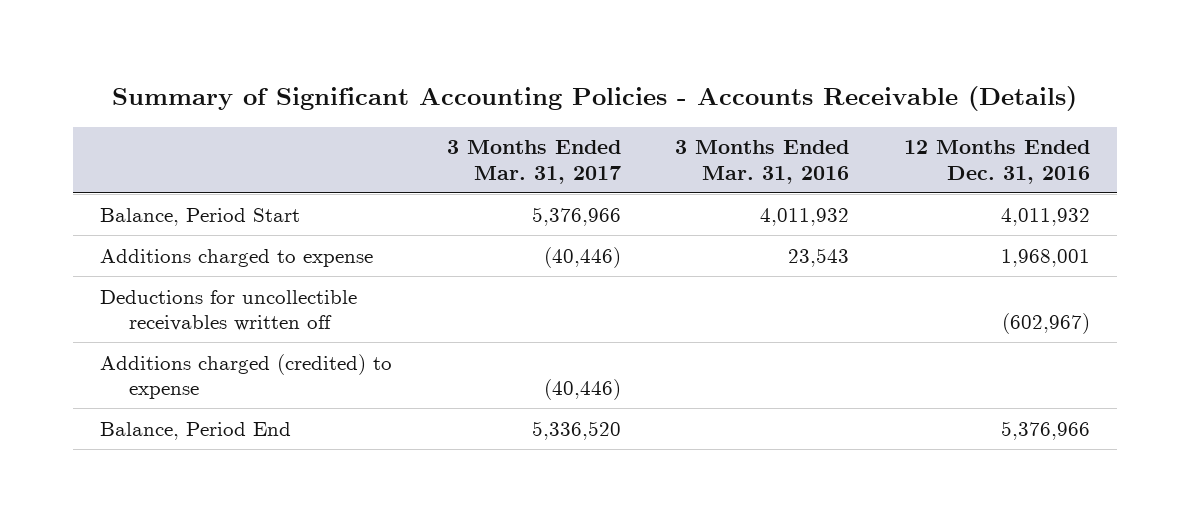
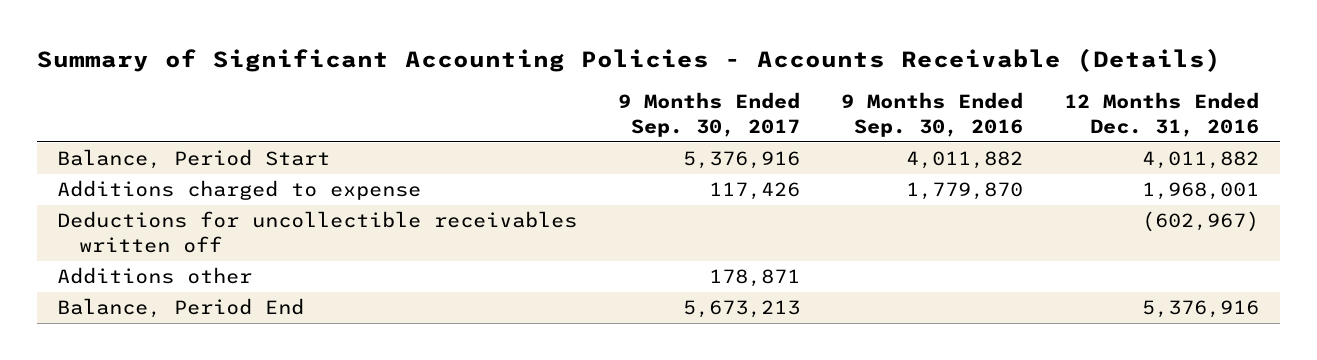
[446,140,621,184] 3 Months Ended Mar. 31, 2017 -> none
[675,140,850,184] 3 Months Ended Mar. 31, 2016 -> none
none -> [618,92,801,137] 9 Months Ended Sep. 30, 2017
none -> [841,92,1024,137] 9 Months Ended Sep. 30, 2016
[1001,207,1091,226] 4,011,932 -> [1142,151,1260,170] 4,011,882
[99,353,392,400] Additions charged (credited) to expense -> none
none -> [57,267,253,285] Additions other
[1001,420,1091,440] 5,376,966 -> [1142,300,1260,319] 5,376,916

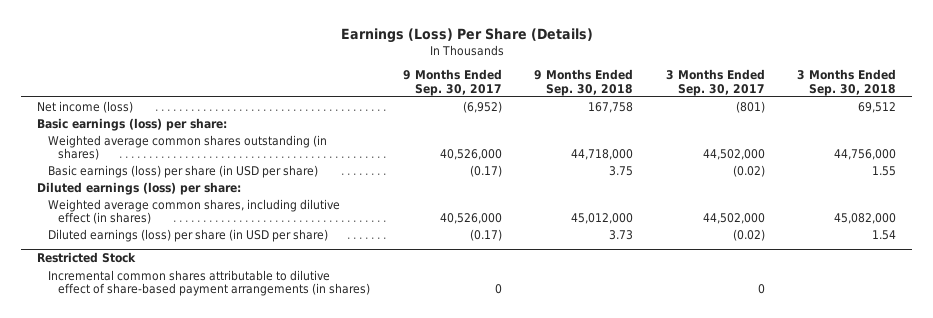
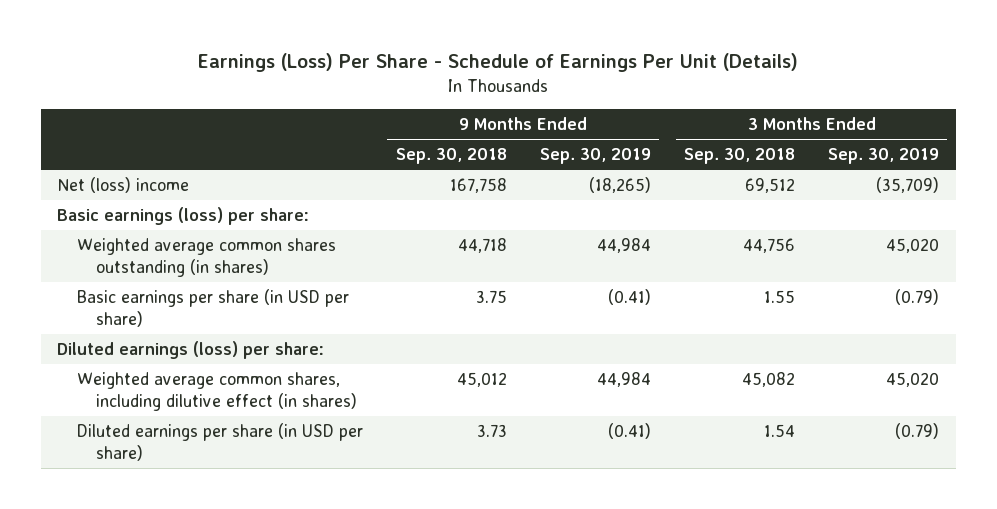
[340,28,593,44] Earnings (Loss) Per Share (Details) -> [198,53,799,73] Earnings (Loss) Per Share - Schedule of Earnings Per Unit (Details)
[402,69,502,96] 9 Months Ended Sep. 30, 2017 -> none
[665,69,765,96] 3 Months Ended Sep. 30, 2017 -> none
none -> [539,148,651,165] Sep. 30, 2019
none -> [828,148,940,165] Sep. 30, 2019
[37,100,134,113] Net income (loss) -> [57,176,190,193] Net (loss) income
[571,149,634,161] 44,718,000 -> [457,237,507,253] 44,718
[834,149,897,161] 44,756,000 -> [743,237,796,253] 44,756
[47,164,318,178] Basic earnings (loss) per share (in USD per share) -> [76,288,349,328] Basic earnings per share (in USD per share)
[37,252,137,264] Restricted Stock -> none
[47,269,371,297] Incremental common shares attributable to dilutive effect of share-based payment arrangements (in shares) -> none
[571,213,634,225] 45,012,000 -> [456,371,507,387] 45,012
[834,213,897,225] 45,082,000 -> [742,371,796,387] 45,082
[47,228,328,242] Diluted earnings (loss) per share (in USD per share) -> [76,422,363,462] Diluted earnings per share (in USD per share)

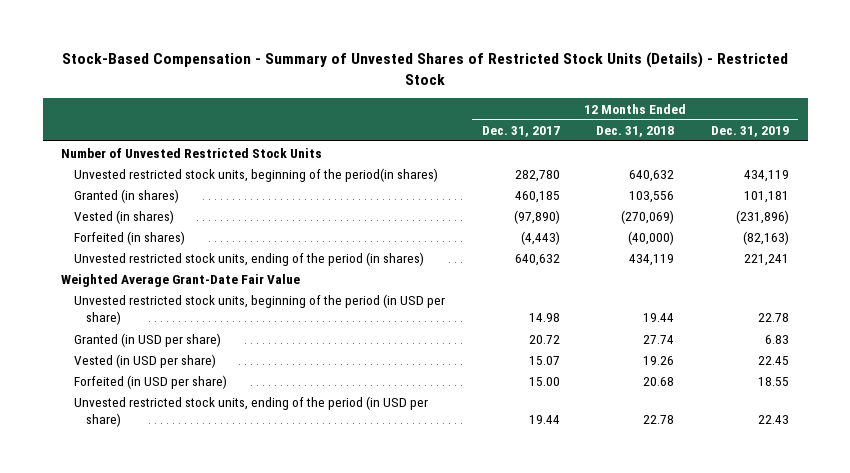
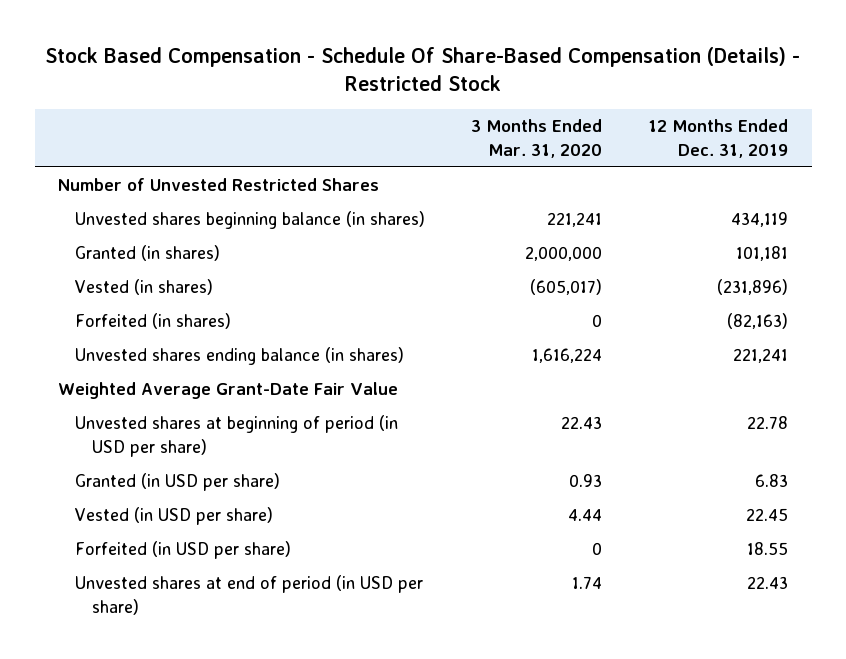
[62,51,789,85] Stock-Based Compensation - Summary of Unvested Shares of Restricted Stock Units (Details) - Restricted Stock -> [45,46,801,91] Stock Based Compensation - Schedule Of Share-Based Compensation (Details) - Restricted Stock
[481,126,560,138] Dec. 31, 2017 -> none
[596,126,675,138] Dec. 31, 2018 -> none
none -> [471,119,603,158] 3 Months Ended Mar. 31, 2020
[61,147,323,158] Number of Unvested Restricted Stock Units -> [57,178,379,192] Number of Unvested Restricted Shares
[73,167,438,182] Unvested restricted stock units, beginning of the period(in shares) -> [74,211,425,230] Unvested shares beginning balance (in shares)
[73,251,424,266] Unvested restricted stock units, ending of the period (in shares) -> [74,347,404,366] Unvested shares ending balance (in shares)
[73,293,445,325] Unvested restricted stock units, beginning of the period (in USD per share) -> [74,415,398,457] Unvested shares at beginning of period (in USD per share)
[73,395,428,427] Unvested restricted stock units, ending of the period (in USD per share) -> [74,575,423,615] Unvested shares at end of period (in USD per share)

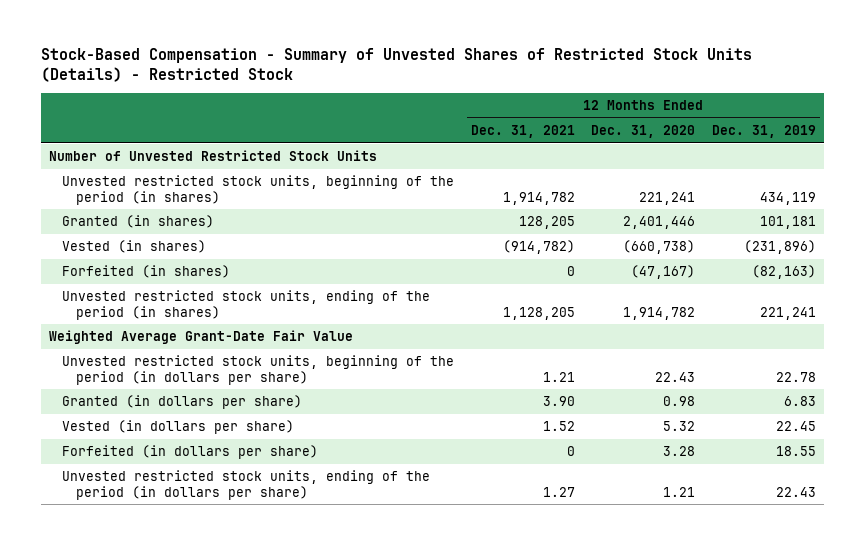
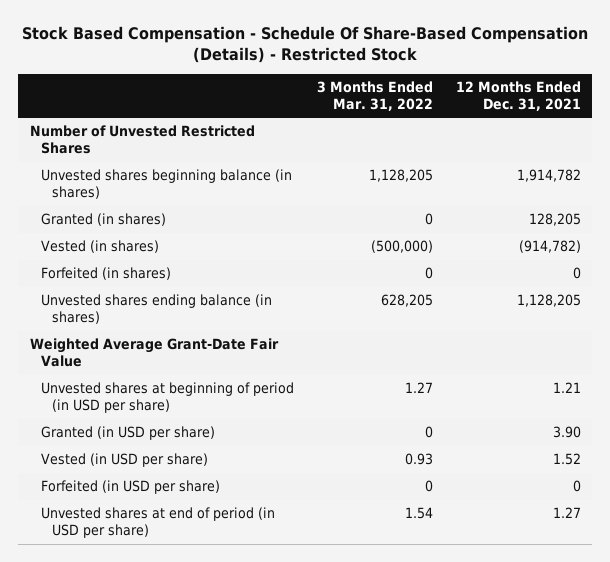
[40,48,752,83] Stock-Based Compensation - Summary of Unvested Shares of Restricted Stock Units (Details) - Restricted Stock -> [22,26,589,64] Stock Based Compensation - Schedule Of Share-Based Compensation (Details) - Restricted Stock
[591,125,696,139] Dec. 31, 2020 -> none
[711,125,816,139] Dec. 31, 2019 -> none
none -> [316,81,433,112] 3 Months Ended Mar. 31, 2022
[48,150,377,162] Number of Unvested Restricted Stock Units -> [29,125,255,155] Number of Unvested Restricted Shares
[62,175,455,205] Unvested restricted stock units, beginning of the period (in shares) -> [40,169,292,200] Unvested shares beginning balance (in shares)
[62,290,431,320] Unvested restricted stock units, ending of the period (in shares) -> [40,294,272,325] Unvested shares ending balance (in shares)
[62,355,455,385] Unvested restricted stock units, beginning of the period (in dollars per share) -> [40,382,294,414] Unvested shares at beginning of period (in USD per share)
[62,395,303,410] Granted (in dollars per share) -> [40,426,215,441] Granted (in USD per share)
[62,420,295,435] Vested (in dollars per share) -> [40,453,208,468] Vested (in USD per share)
[62,445,319,460] Forfeited (in dollars per share) -> [40,480,220,495] Forfeited (in USD per share)
[62,470,431,500] Unvested restricted stock units, ending of the period (in dollars per share) -> [40,507,275,539] Unvested shares at end of period (in USD per share)

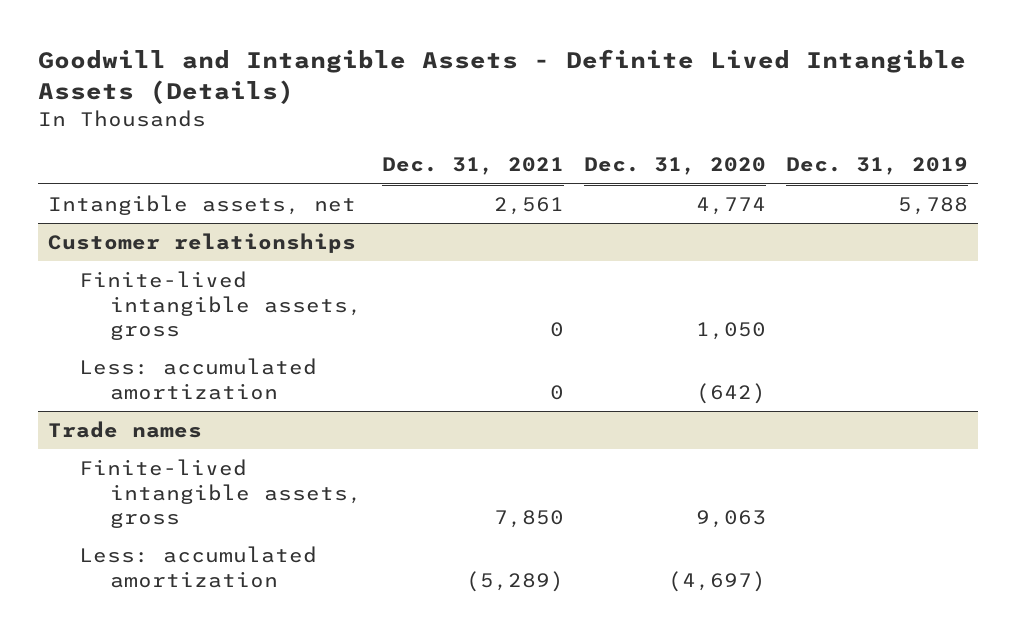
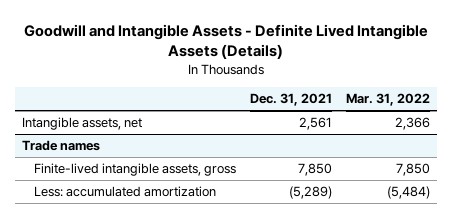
[583,157,766,176] Dec. 31, 2020 -> none
[785,157,968,176] Dec. 31, 2019 -> none
none -> [345,93,430,107] Mar. 31, 2022
[47,233,356,254] Customer relationships -> none
[79,271,363,341] Finite-lived intangible assets, gross -> none
[79,358,318,400] Less: accumulated amortization -> none

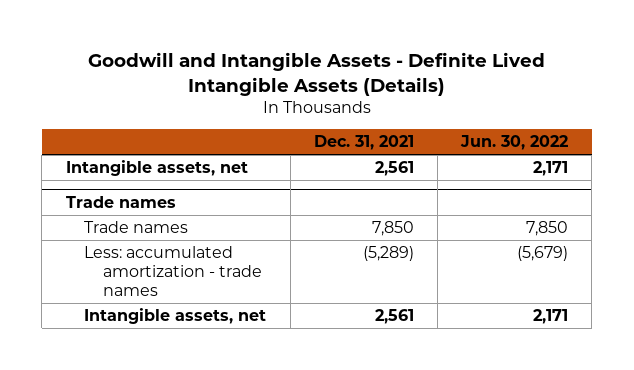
[345,93,430,107] Mar. 31, 2022 -> none
none -> [460,135,569,151] Jun. 30, 2022
[34,163,237,177] Finite-lived intangible assets, gross -> [84,221,189,234] Trade names
[34,186,217,198] Less: accumulated amortization -> [84,246,263,297] Less: accumulated amortization - trade names
none -> [84,308,267,325] Intangible assets, net

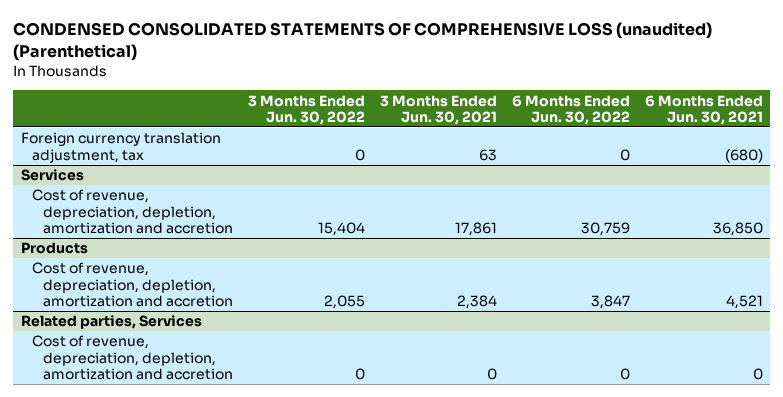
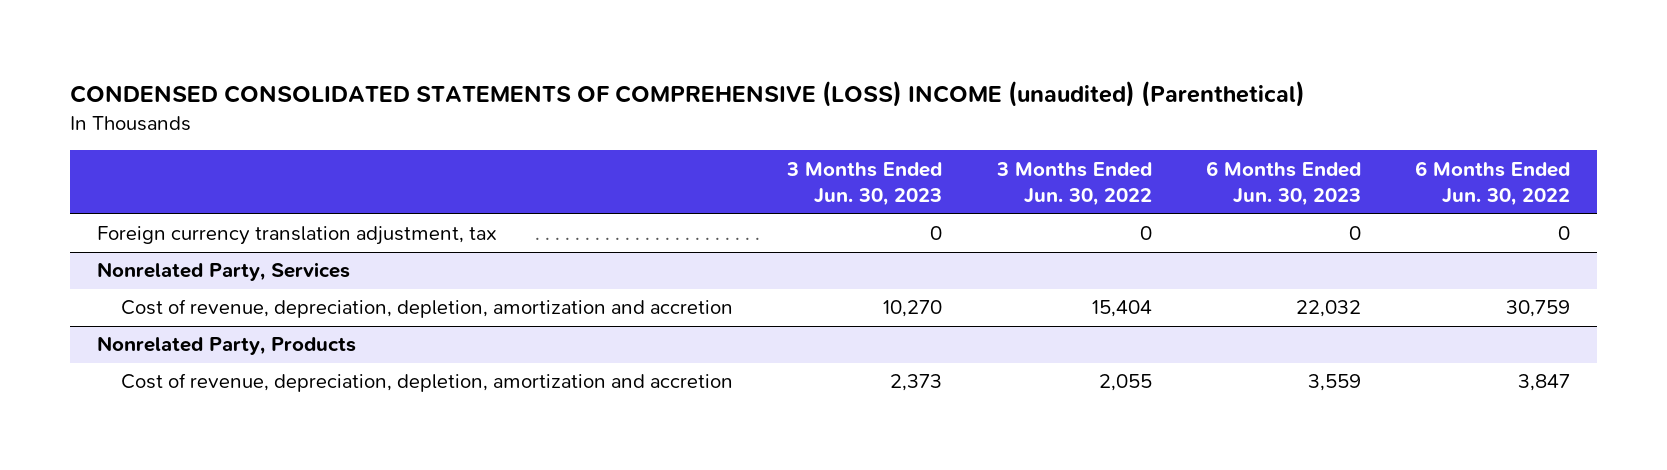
[13,22,713,61] CONDENSED CONSOLIDATED STATEMENTS OF COMPREHENSIVE LOSS (unaudited) (Parenthetical) -> [70,81,1306,108] CONDENSED CONSOLIDATED STATEMENTS OF COMPREHENSIVE (LOSS) INCOME (unaudited) (Parenthetical)
[379,94,497,125] 3 Months Ended Jun. 30, 2021 -> none
[644,94,763,125] 6 Months Ended Jun. 30, 2021 -> none
none -> [786,161,943,207] 3 Months Ended Jun. 30, 2023
none -> [1205,160,1361,207] 6 Months Ended Jun. 30, 2023
[20,169,84,182] Services -> none
none -> [97,262,351,282] Nonrelated Party, Services
[20,242,88,255] Products -> none
none -> [97,336,357,356] Nonrelated Party, Products
[20,315,202,330] Related parties, Services -> none
[31,335,234,380] Cost of revenue, depreciation, depletion, amortization and accretion -> none

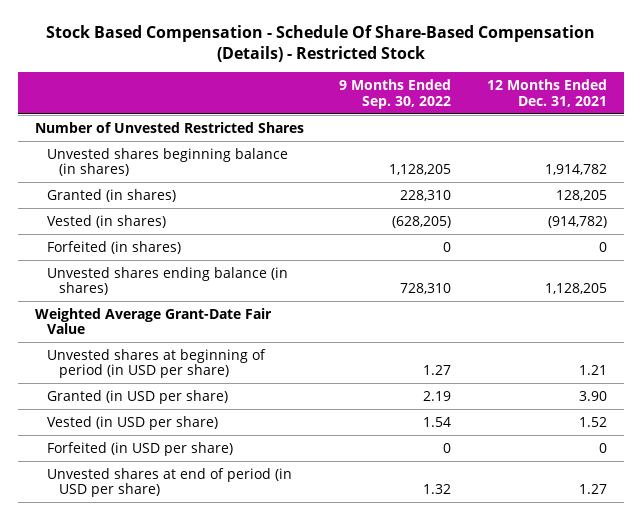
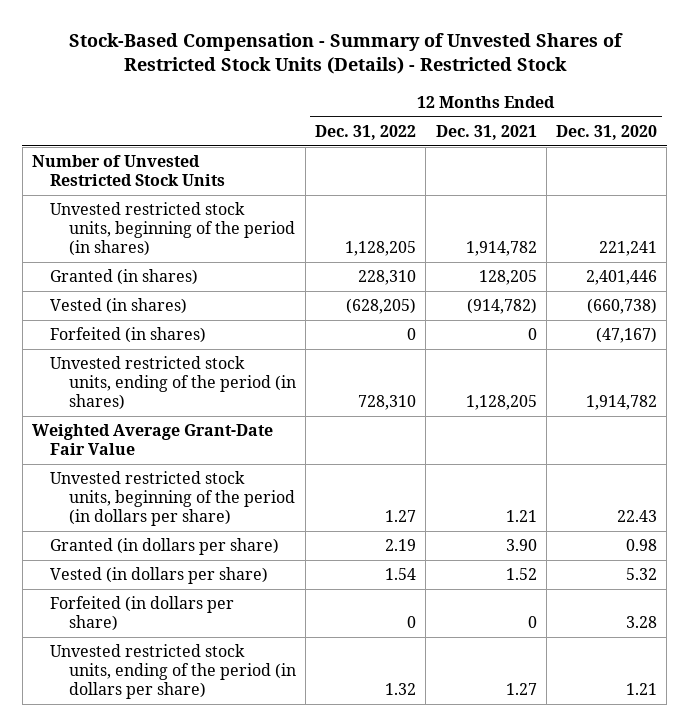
[45,25,595,63] Stock Based Compensation - Schedule Of Share-Based Compensation (Details) - Restricted Stock -> [68,32,623,75] Stock-Based Compensation - Summary of Unvested Shares of Restricted Stock Units (Details) - Restricted Stock
[339,79,452,109] 9 Months Ended Sep. 30, 2022 -> none
none -> [315,124,417,140] Dec. 31, 2022
none -> [556,124,658,140] Dec. 31, 2020
[35,121,305,133] Number of Unvested Restricted Shares -> [31,155,226,187] Number of Unvested Restricted Stock Units
[46,147,288,177] Unvested shares beginning balance (in shares) -> [50,202,295,257] Unvested restricted stock units, beginning of the period (in shares)
[46,266,288,296] Unvested shares ending balance (in shares) -> [50,356,296,411] Unvested restricted stock units, ending of the period (in shares)
[46,348,266,379] Unvested shares at beginning of period (in USD per share) -> [50,471,295,527] Unvested restricted stock units, beginning of the period (in dollars per share)
[46,389,228,404] Granted (in USD per share) -> [50,538,280,556] Granted (in dollars per share)
[46,415,218,430] Vested (in USD per share) -> [50,567,269,585] Vested (in dollars per share)
[46,441,233,456] Forfeited (in USD per share) -> [50,596,235,632] Forfeited (in dollars per share)
[46,467,292,498] Unvested shares at end of period (in USD per share) -> [50,644,296,700] Unvested restricted stock units, ending of the period (in dollars per share)

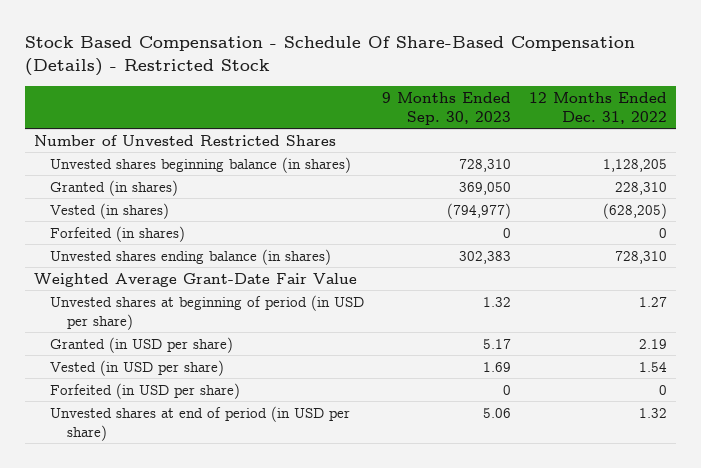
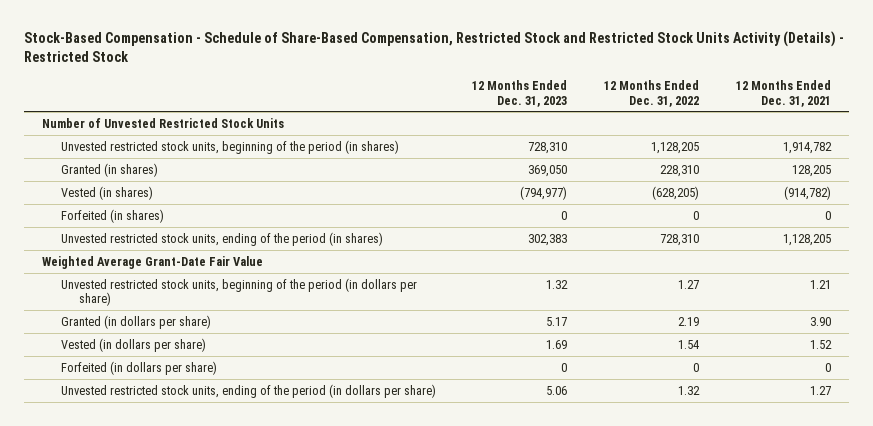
[25,36,636,77] Stock Based Compensation - Schedule Of Share-Based Compensation (Details) - Restricted Stock -> [23,30,844,63] Stock-Based Compensation - Schedule of Share-Based Compensation, Restricted Stock and Restricted Stock Units Activity (Details) - Restricted Stock
[382,91,512,125] 9 Months Ended Sep. 30, 2023 -> none
none -> [472,79,568,107] 12 Months Ended Dec. 31, 2023
none -> [735,79,831,107] 12 Months Ended Dec. 31, 2021
[33,134,336,146] Number of Unvested Restricted Shares -> [42,117,285,128] Number of Unvested Restricted Stock Units
[50,156,352,173] Unvested shares beginning balance (in shares) -> [60,139,399,154] Unvested restricted stock units, beginning of the period (in shares)
[50,248,332,265] Unvested shares ending balance (in shares) -> [60,231,383,246] Unvested restricted stock units, ending of the period (in shares)
[50,294,365,330] Unvested shares at beginning of period (in USD per share) -> [60,277,417,307] Unvested restricted stock units, beginning of the period (in dollars per share)
[50,336,234,353] Granted (in USD per share) -> [60,314,211,329] Granted (in dollars per share)
[50,359,225,376] Vested (in USD per share) -> [60,337,206,352] Vested (in dollars per share)
[50,382,241,399] Forfeited (in USD per share) -> [60,360,217,375] Forfeited (in dollars per share)
[50,405,351,441] Unvested shares at end of period (in USD per share) -> [60,383,436,398] Unvested restricted stock units, ending of the period (in dollars per share)

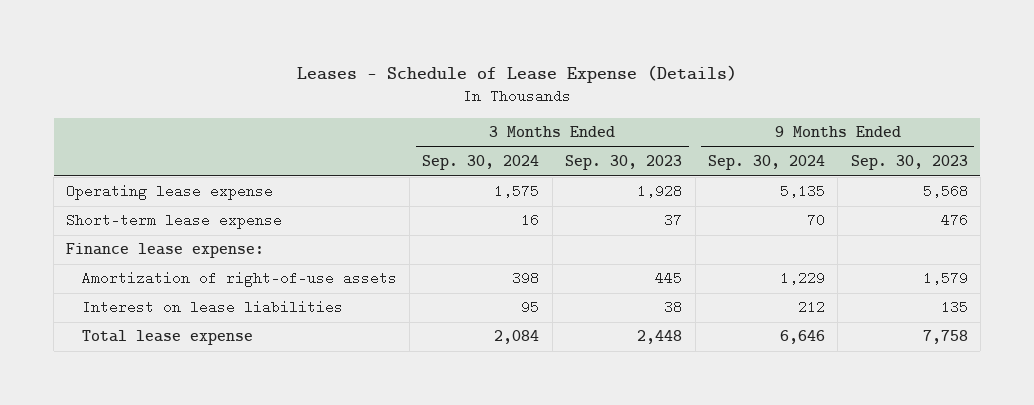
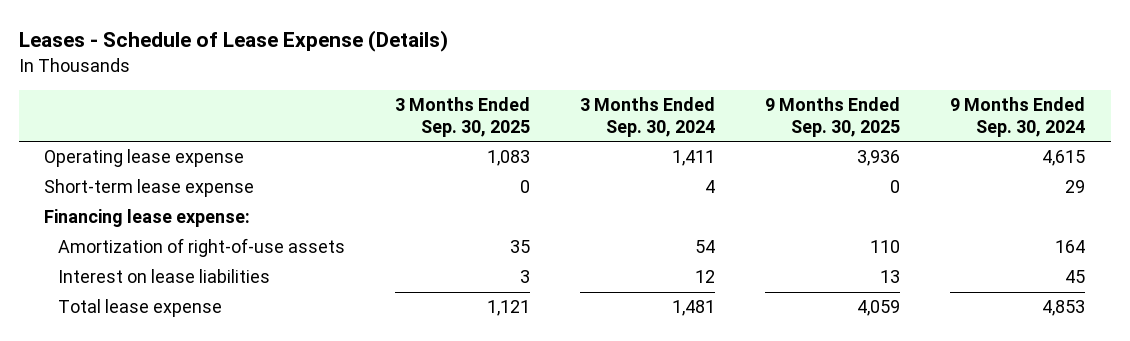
[565,155,683,171] Sep. 30, 2023 -> none
[850,155,968,171] Sep. 30, 2023 -> none
none -> [395,97,531,137] 3 Months Ended Sep. 30, 2025
none -> [765,97,901,137] 9 Months Ended Sep. 30, 2025
[494,184,540,199] 1,575 -> [672,150,716,167] 1,411
[779,184,825,199] 5,135 -> [1042,150,1086,167] 4,615
[521,213,540,228] 16 -> [705,180,716,194] 4
[806,213,825,228] 70 -> [1065,180,1086,194] 29
[66,243,265,259] Finance lease expense: -> [44,209,251,228] Financing lease expense:
[512,271,540,286] 398 -> [695,240,716,254] 54
[779,271,825,286] 1,229 -> [1055,240,1086,254] 164
[521,300,540,315] 95 -> [695,270,716,284] 12
[797,300,825,315] 212 -> [1065,270,1086,284] 45
[494,330,540,345] 2,084 -> [672,300,716,317] 1,481
[779,330,825,345] 6,646 -> [1042,300,1086,317] 4,853

